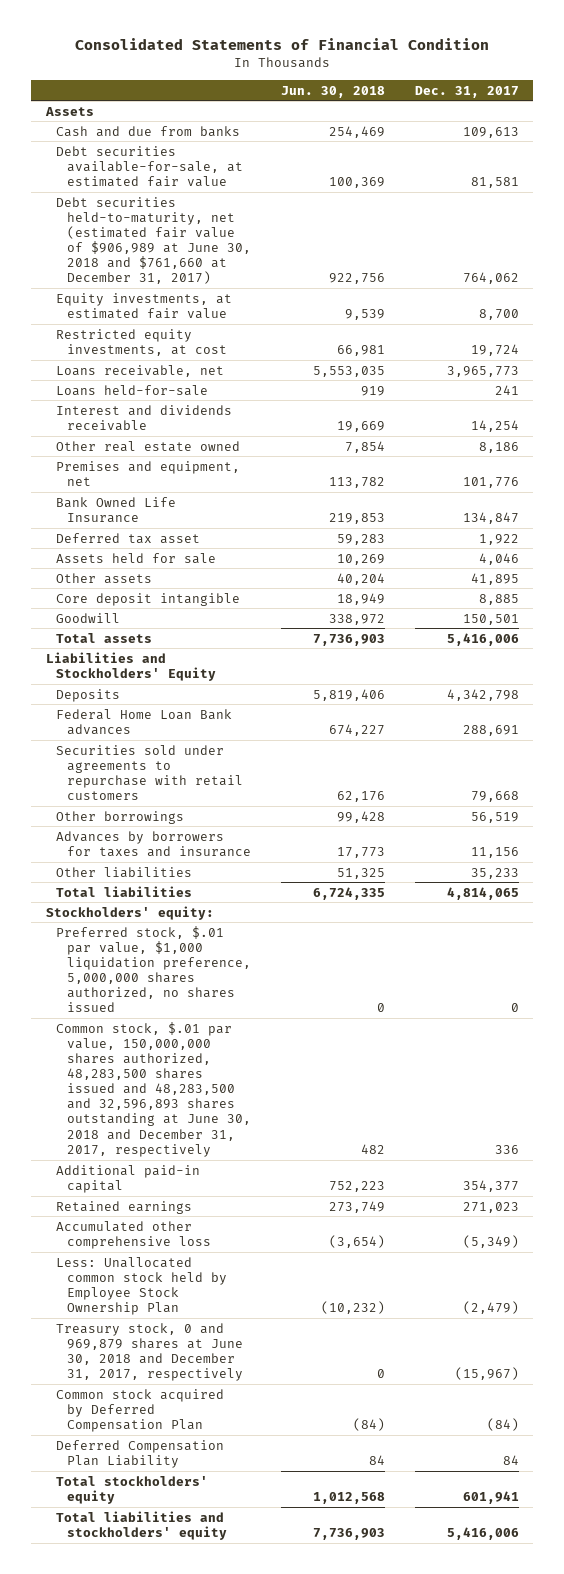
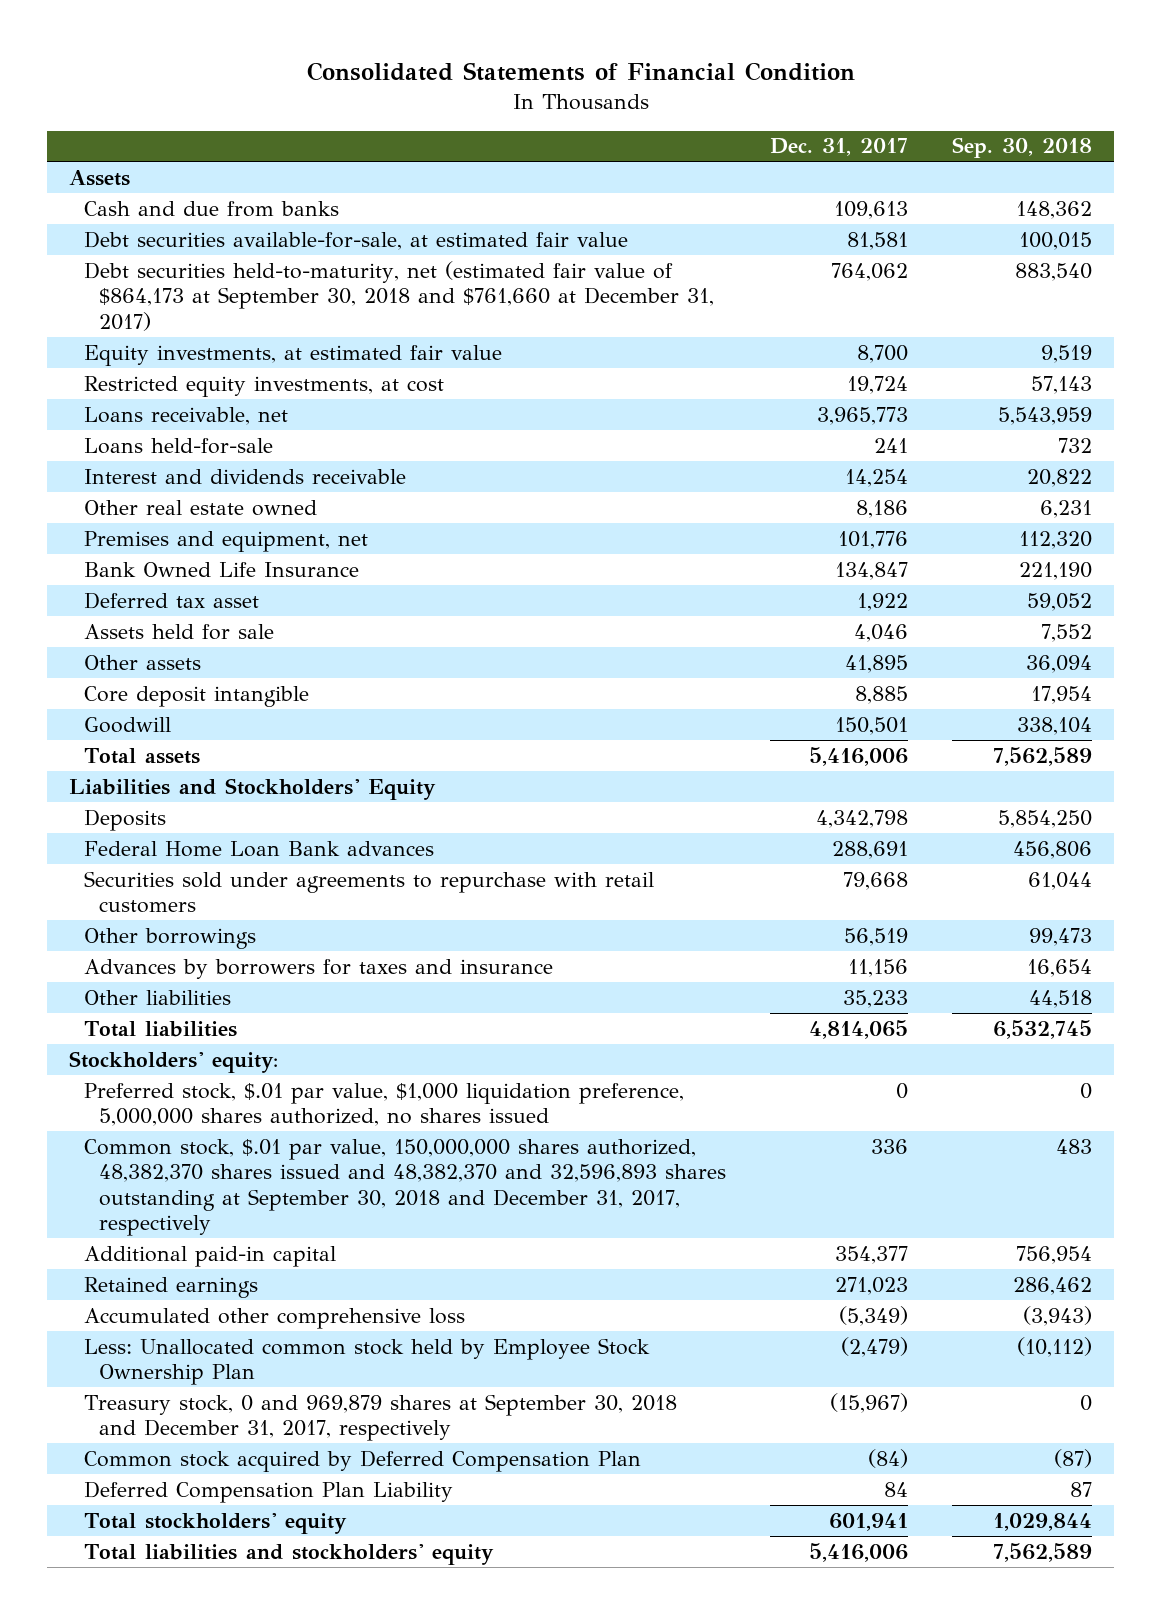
[280,85,385,98] Jun. 30, 2018 -> none
none -> [952,137,1093,159] Sep. 30, 2018
[56,196,251,285] Debt securities held-to-maturity, net (estimated fair value of $906,989 at June 30, 2018 and $761,660 at December 31, 2017) -> [84,260,715,331] Debt securities held-to-maturity, net (estimated fair value of $864,173 at September 30, 2018 and $761,660 at December 31, 2017)
[56,1021,251,1157] Common stock, $.01 par value, 150,000,000 shares authorized, 48,283,500 shares issued and 48,283,500 and 32,596,893 shares outstanding at June 30, 2018 and December 31, 2017, respectively -> [84,1138,727,1237] Common stock, $.01 par value, 150,000,000 shares authorized, 48,382,370 shares issued and 48,382,370 and 32,596,893 shares outstanding at September 30, 2018 and December 31, 2017, respectively
[56,1322,243,1382] Treasury stock, 0 and 969,879 shares at June 30, 2018 and December 31, 2017, respectively -> [84,1393,678,1442] Treasury stock, 0 and 969,879 shares at September 30, 2018 and December 31, 2017, respectively

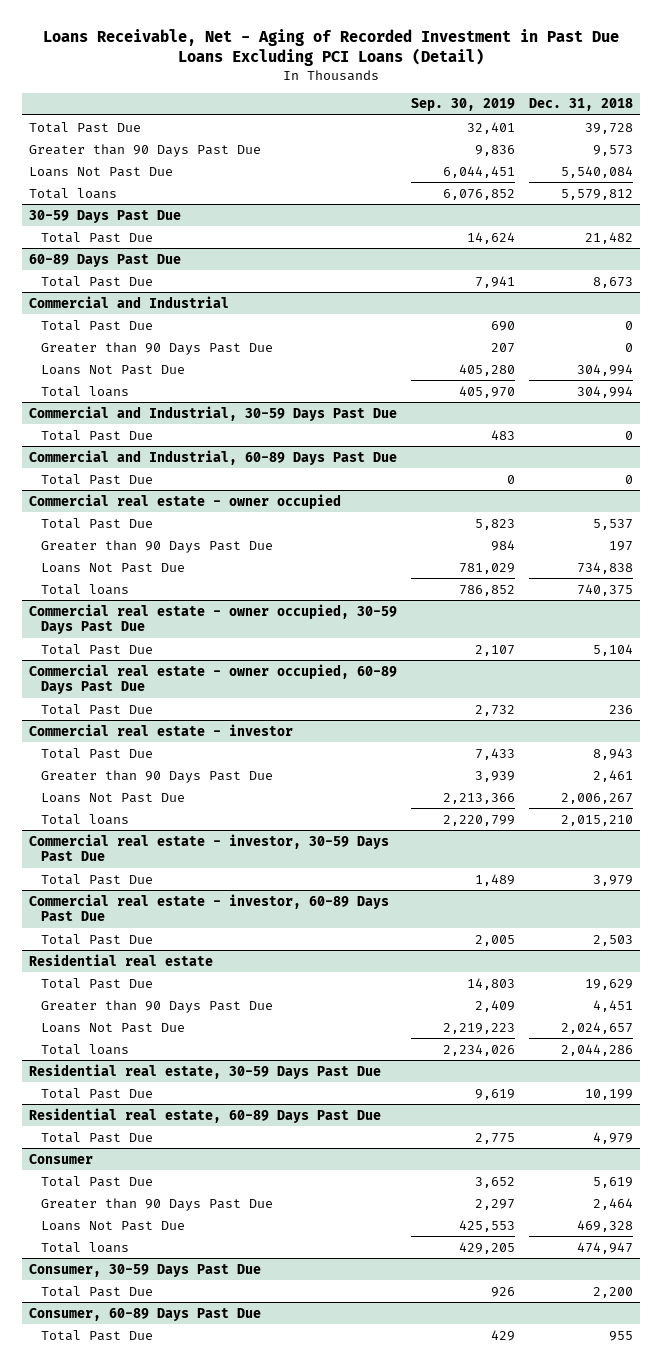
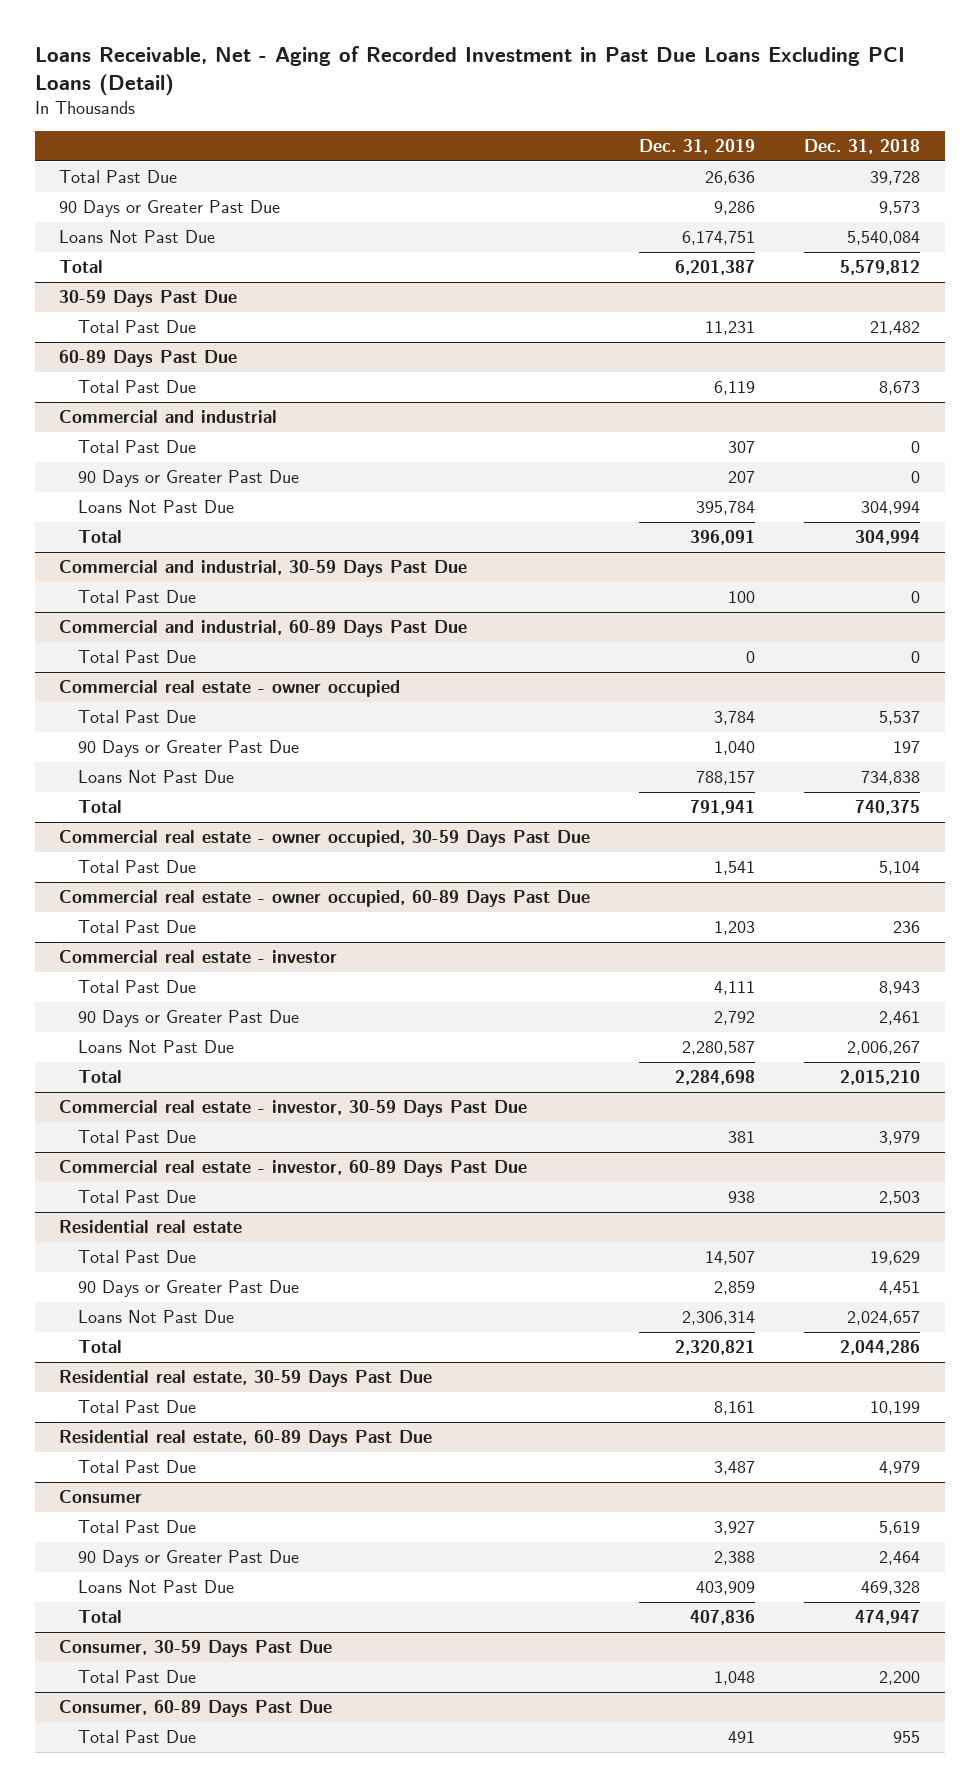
[410,98,515,112] Sep. 30, 2019 -> none
none -> [639,139,756,155] Dec. 31, 2019
[28,143,261,157] Greater than 90 Days Past Due -> [59,199,281,217] 90 Days or Greater Past Due
[28,187,117,199] Total loans -> [59,259,104,273] Total
[28,295,229,308] Commercial and Industrial -> [59,409,278,423] Commercial and industrial
[40,341,273,355] Greater than 90 Days Past Due -> [77,469,299,487] 90 Days or Greater Past Due
[40,385,129,397] Total loans -> [77,529,122,543] Total
[28,405,397,421] Commercial and Industrial, 30-59 Days Past Due -> [59,559,468,577] Commercial and industrial, 30-59 Days Past Due
[28,449,397,465] Commercial and Industrial, 60-89 Days Past Due -> [59,619,468,637] Commercial and industrial, 60-89 Days Past Due
[40,539,273,553] Greater than 90 Days Past Due -> [77,739,299,757] 90 Days or Greater Past Due
[40,583,129,595] Total loans -> [77,799,122,813] Total
[40,769,273,783] Greater than 90 Days Past Due -> [77,1009,299,1027] 90 Days or Greater Past Due
[40,813,129,825] Total loans -> [77,1069,122,1083] Total
[40,999,273,1013] Greater than 90 Days Past Due -> [77,1279,299,1297] 90 Days or Greater Past Due
[40,1043,129,1055] Total loans -> [77,1339,122,1353] Total
[40,1197,273,1211] Greater than 90 Days Past Due -> [77,1549,299,1567] 90 Days or Greater Past Due
[40,1241,129,1253] Total loans -> [77,1609,122,1623] Total

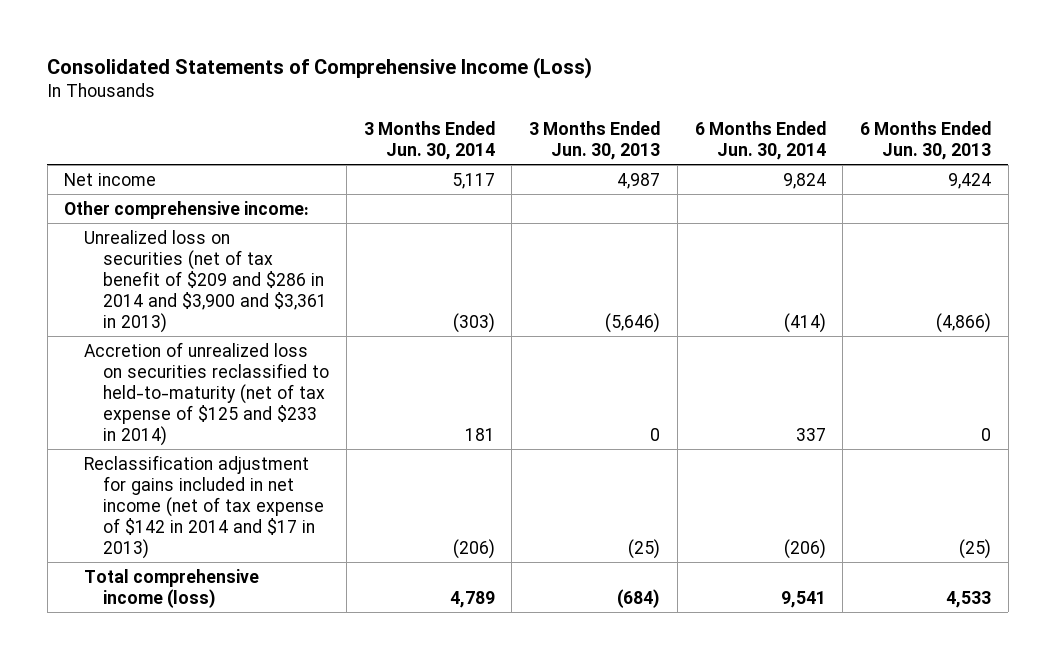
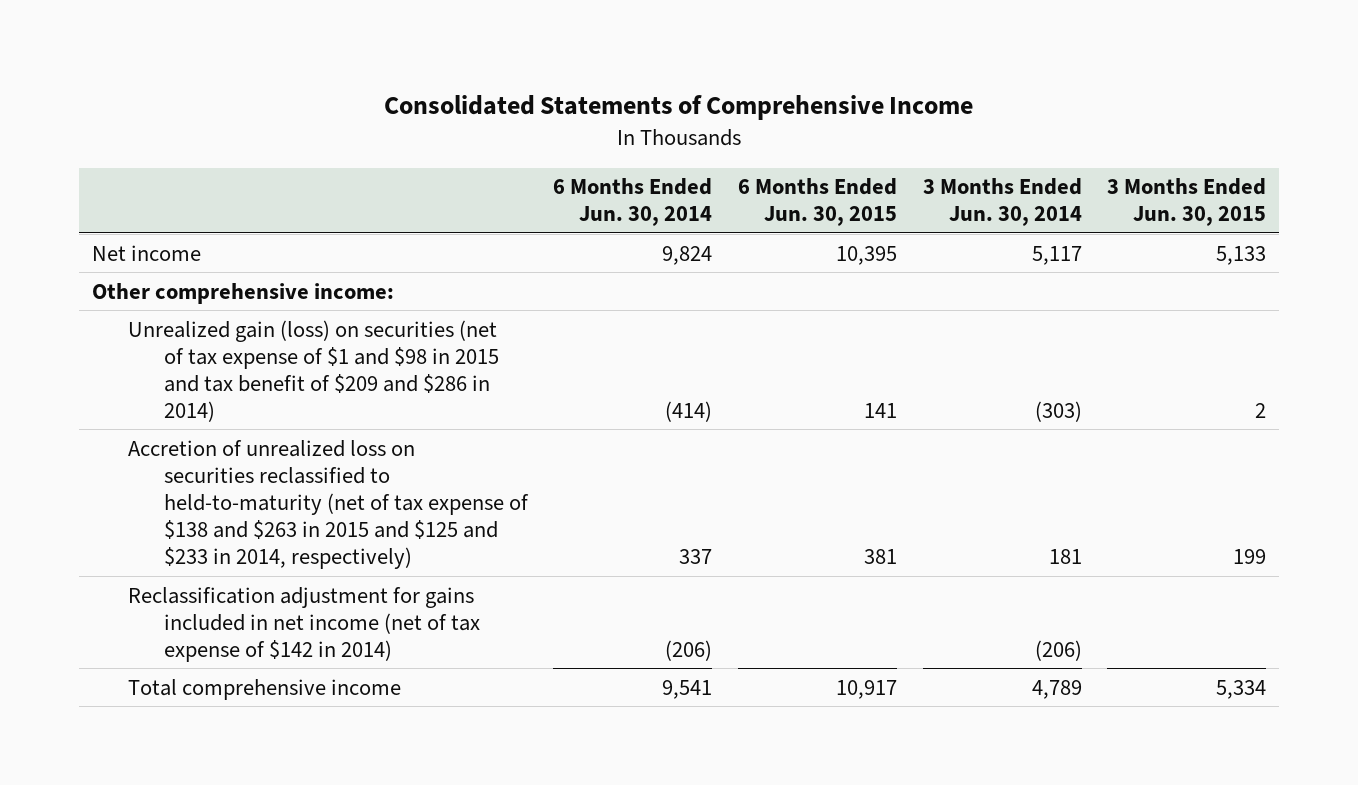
[47,56,593,79] Consolidated Statements of Comprehensive Income (Loss) -> [384,95,974,121] Consolidated Statements of Comprehensive Income
[529,121,661,161] 3 Months Ended Jun. 30, 2013 -> none
[859,121,991,161] 6 Months Ended Jun. 30, 2013 -> none
none -> [738,178,898,227] 6 Months Ended Jun. 30, 2015
none -> [1107,178,1267,227] 3 Months Ended Jun. 30, 2015
[83,229,328,333] Unrealized loss on securities (net of tax benefit of $209 and $286 in 2014 and $3,900 and $3,361 in 2013) -> [127,319,499,422] Unrealized gain (loss) on securities (net of tax expense of $1 and $98 in 2015 and tax benefit of $209 and $286 in 2014)
[83,341,330,446] Accretion of unrealized loss on securities reclassified to held-to-maturity (net of tax expense of $125 and $233 in 2014) -> [127,439,529,570] Accretion of unrealized loss on securities reclassified to held-to-maturity (net of tax expense of $138 and $263 in 2015 and $125 and $233 in 2014, respectively)
[83,454,325,559] Reclassification adjustment for gains included in net income (net of tax expense of $142 in 2014 and $17 in 2013) -> [127,586,480,662] Reclassification adjustment for gains included in net income (net of tax expense of $142 in 2014)
[83,568,259,608] Total comprehensive income (loss) -> [127,678,401,700] Total comprehensive income

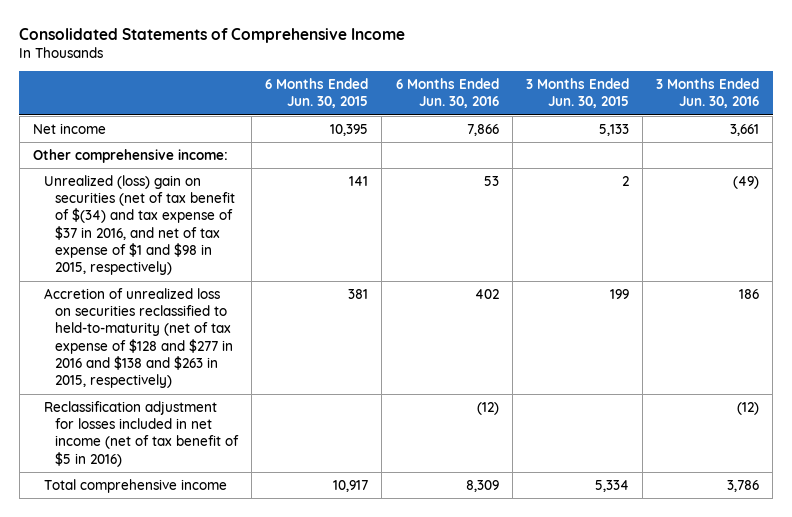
[553,178,713,227] 6 Months Ended Jun. 30, 2014 -> none
[922,178,1082,227] 3 Months Ended Jun. 30, 2014 -> none
none -> [395,78,499,109] 6 Months Ended Jun. 30, 2016
none -> [655,78,759,109] 3 Months Ended Jun. 30, 2016
[127,319,499,422] Unrealized gain (loss) on securities (net of tax expense of $1 and $98 in 2015 and tax benefit of $209 and $286 in 2014) -> [43,174,236,276] Unrealized (loss) gain on securities (net of tax benefit of $(34) and tax expense of $37 in 2016, and net of tax expense of $1 and $98 in 2015, respectively)
[127,439,529,570] Accretion of unrealized loss on securities reclassified to held-to-maturity (net of tax expense of $138 and $263 in 2015 and $125 and $233 in 2014, respectively) -> [43,287,234,389] Accretion of unrealized loss on securities reclassified to held-to-maturity (net of tax expense of $128 and $277 in 2016 and $138 and $263 in 2015, respectively)
[127,586,480,662] Reclassification adjustment for gains included in net income (net of tax expense of $142 in 2014) -> [43,400,240,467] Reclassification adjustment for losses included in net income (net of tax benefit of $5 in 2016)

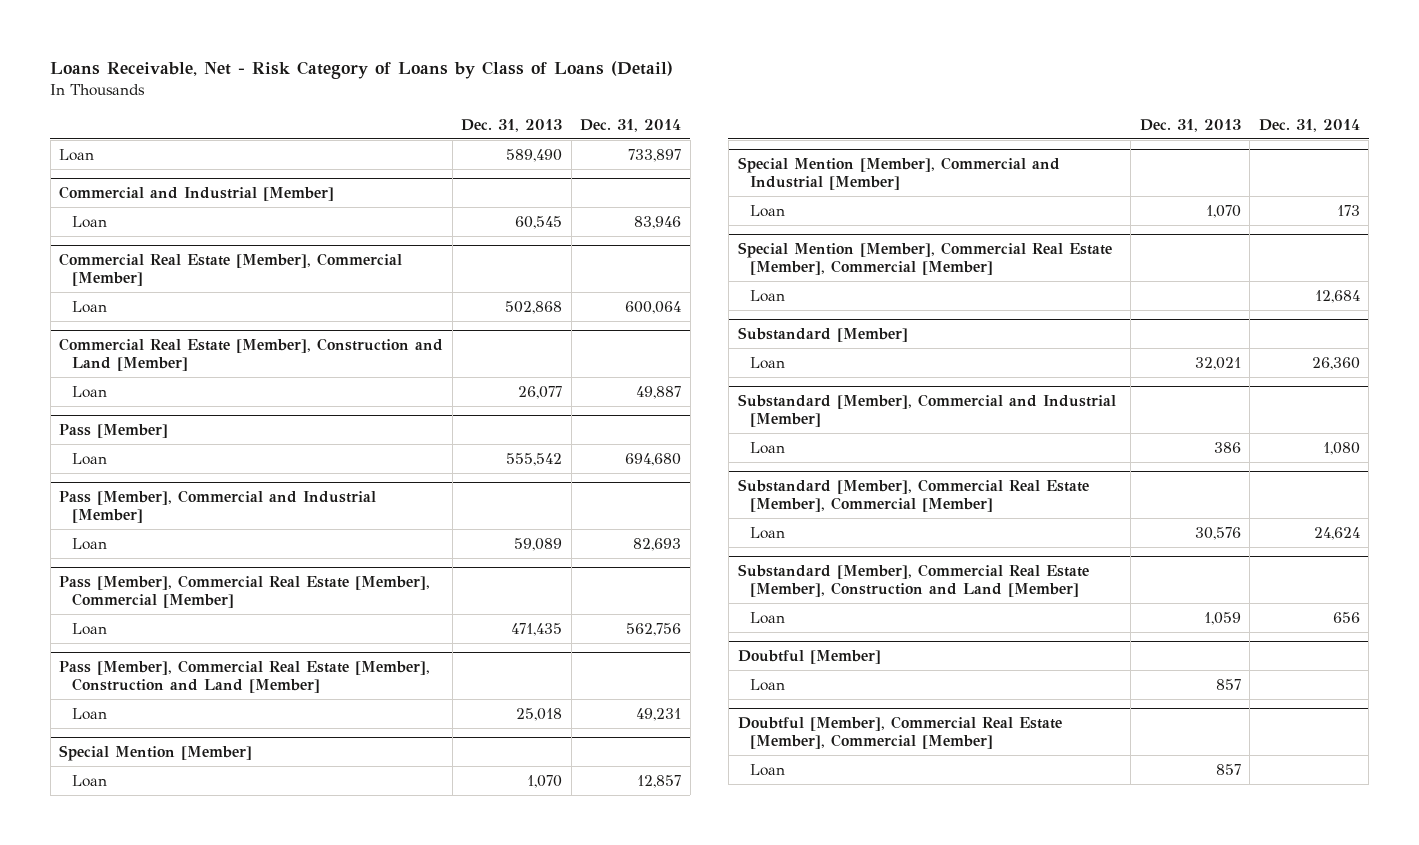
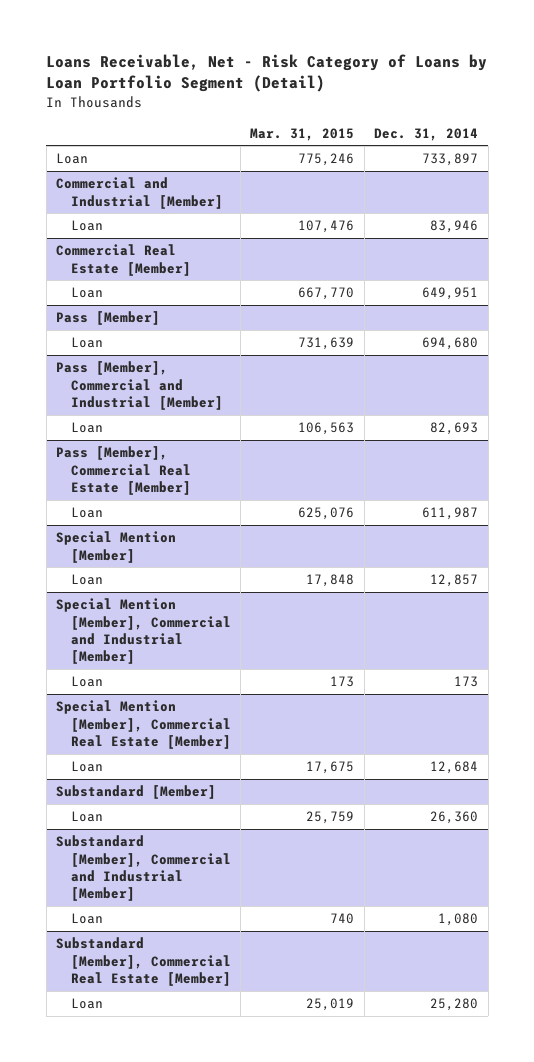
[50,60,674,79] Loans Receivable, Net - Risk Category of Loans by Class of Loans (Detail) -> [46,54,488,93] Loans Receivable, Net - Risk Category of Loans by Loan Portfolio Segment (Detail)
[461,118,563,132] Dec. 31, 2013 -> none
none -> [250,127,355,141] Mar. 31, 2015
[59,337,444,372] Commercial Real Estate [Member], Construction and Land [Member] -> none
[71,385,107,398] Loan -> none
[59,252,403,287] Commercial Real Estate [Member], Commercial [Member] -> [55,244,191,276] Commercial Real Estate [Member]
[625,300,682,314] 600,064 -> [422,287,479,301] 649,951
[59,659,431,694] Pass [Member], Commercial Real Estate [Member], Construction and Land [Member] -> none
[71,707,107,720] Loan -> none
[59,574,431,609] Pass [Member], Commercial Real Estate [Member], Commercial [Member] -> [55,446,191,496] Pass [Member], Commercial Real Estate [Member]
[626,622,682,636] 562,756 -> [422,507,479,521] 611,987
[737,241,1112,276] Special Mention [Member], Commercial Real Estate [Member], Commercial [Member] -> [55,700,231,750] Special Mention [Member], Commercial Real Estate [Member]
[737,563,1089,598] Substandard [Member], Commercial Real Estate [Member], Construction and Land [Member] -> none
[750,611,786,624] Loan -> none
[737,649,881,664] Doubtful [Member] -> none
[750,678,786,691] Loan -> none
[737,715,1062,750] Doubtful [Member], Commercial Real Estate [Member], Commercial [Member] -> none
[750,763,786,776] Loan -> none
[737,478,1089,513] Substandard [Member], Commercial Real Estate [Member], Commercial [Member] -> [55,937,231,987] Substandard [Member], Commercial Real Estate [Member]
[1313,526,1360,540] 24,624 -> [430,998,479,1012] 25,280

